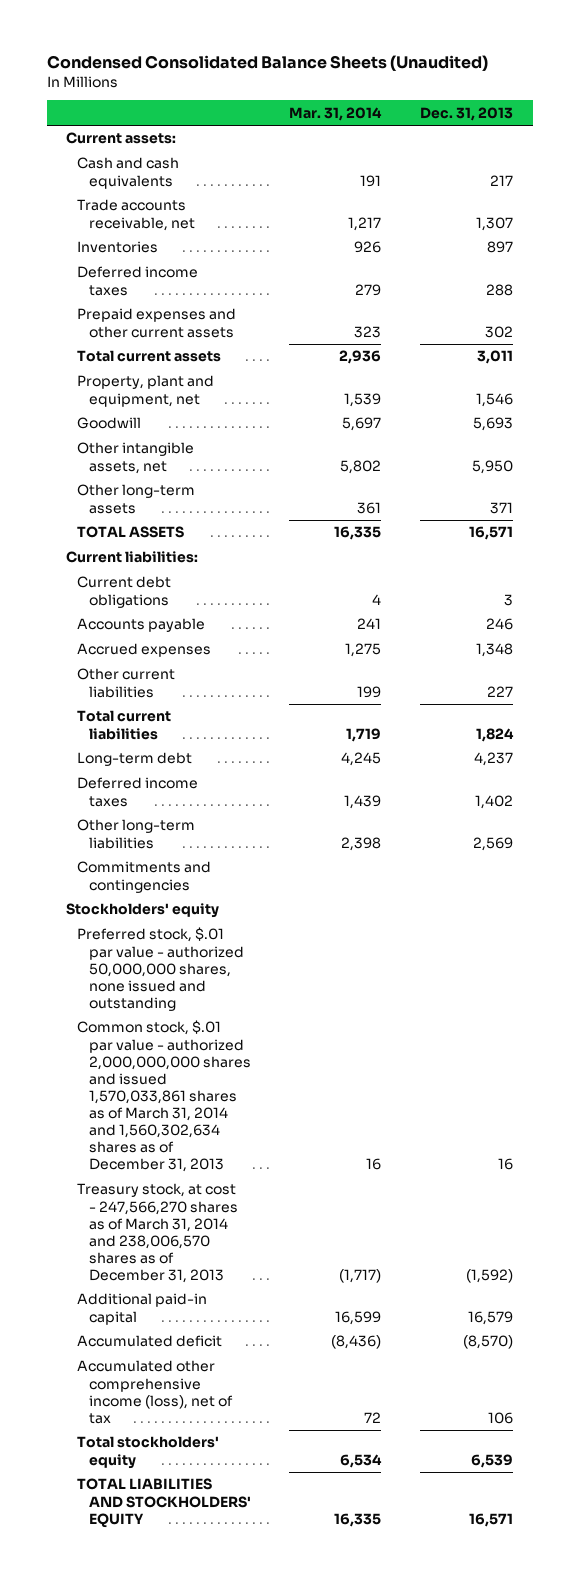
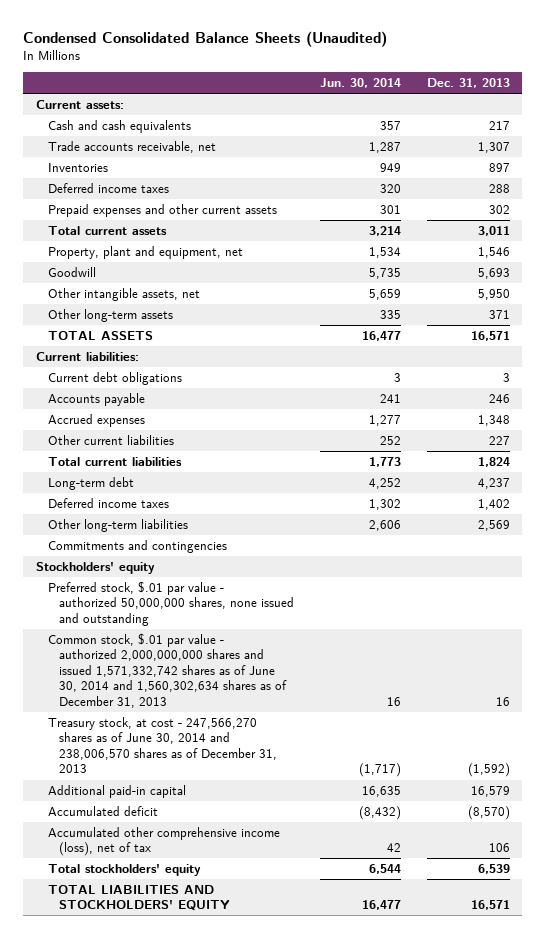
[289,106,383,121] Mar. 31, 2014 -> none
none -> [319,77,401,88] Jun. 30, 2014
[77,1020,251,1173] Common stock, $.01 par value - authorized 2,000,000,000 shares and issued 1,570,033,861 shares as of March 31, 2014 and 1,560,302,634 shares as of December 31, 2013 -> [47,632,288,709] Common stock, $.01 par value - authorized 2,000,000,000 shares and issued 1,571,332,742 shares as of June 30, 2014 and 1,560,302,634 shares as of December 31, 2013
[77,1183,238,1283] Treasury stock, at cost - 247,566,270 shares as of March 31, 2014 and 238,006,570 shares as of December 31, 2013 -> [47,716,278,774] Treasury stock, at cost - 247,566,270 shares as of June 30, 2014 and 238,006,570 shares as of December 31, 2013

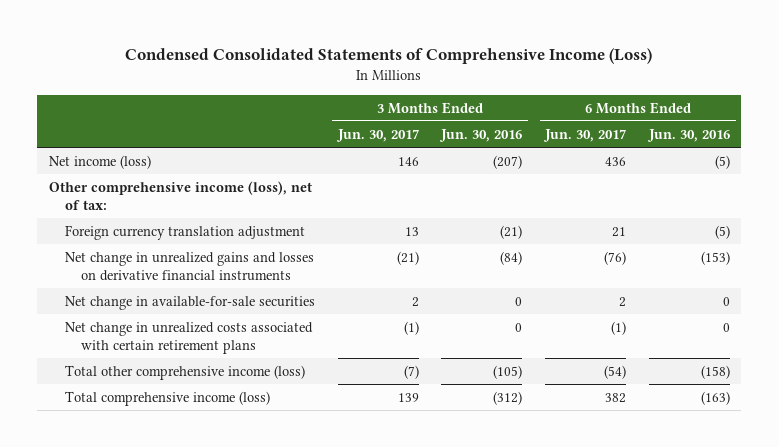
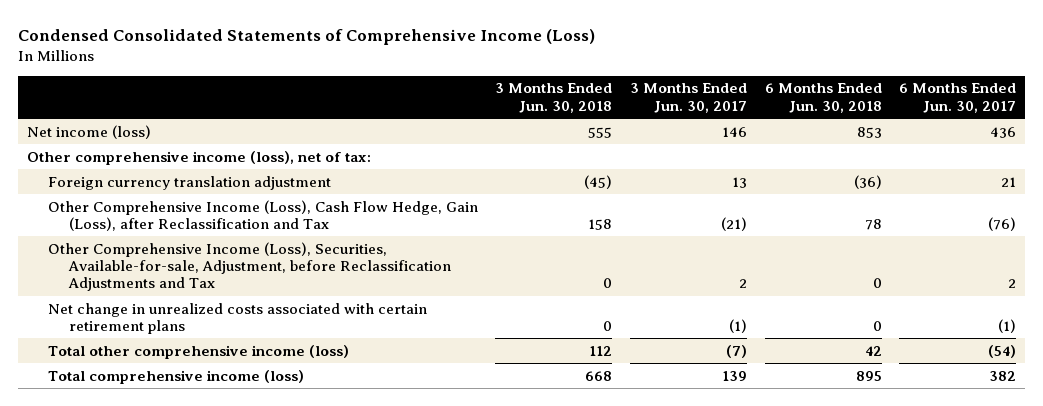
[439,128,523,142] Jun. 30, 2016 -> none
[647,128,731,142] Jun. 30, 2016 -> none
none -> [495,83,613,113] 3 Months Ended Jun. 30, 2018
none -> [764,83,882,113] 6 Months Ended Jun. 30, 2018
[64,295,315,310] Net change in available-for-sale securities -> none
[64,251,314,281] Net change in unrealized gains and losses on derivative financial instruments -> [47,199,478,231] Other Comprehensive Income (Loss), Cash Flow Hedge, Gain (Loss), after Reclassification and Tax
none -> [47,241,451,292] Other Comprehensive Income (Loss), Securities, Available-for-sale, Adjustment, before Reclassification Adjustments and Tax

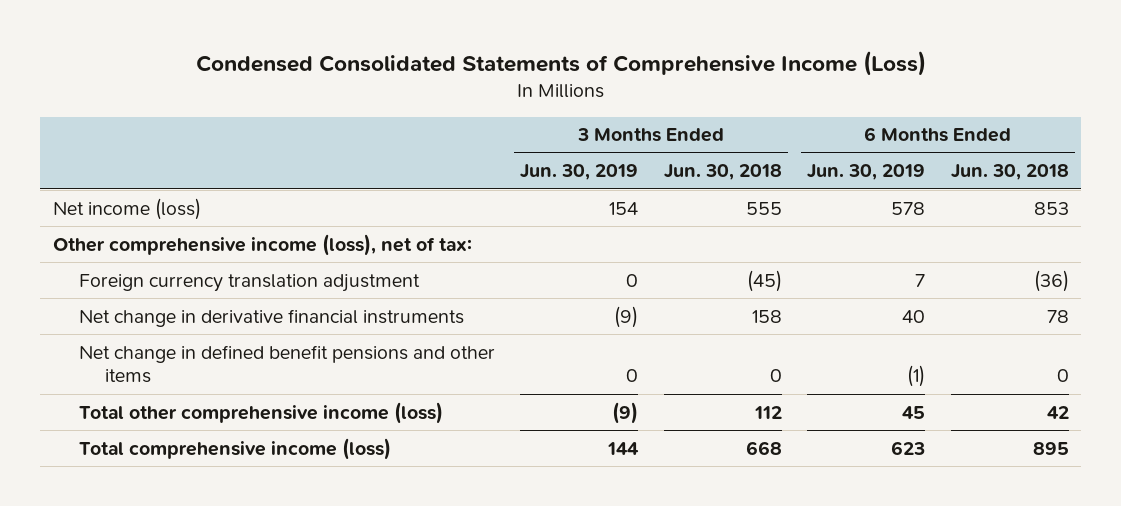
[630,83,748,113] 3 Months Ended Jun. 30, 2017 -> none
[899,83,1017,113] 6 Months Ended Jun. 30, 2017 -> none
none -> [520,164,639,181] Jun. 30, 2019
none -> [807,164,926,181] Jun. 30, 2019
[47,241,451,292] Other Comprehensive Income (Loss), Securities, Available-for-sale, Adjustment, before Reclassification Adjustments and Tax -> none
[47,199,478,231] Other Comprehensive Income (Loss), Cash Flow Hedge, Gain (Loss), after Reclassification and Tax -> [78,308,464,327] Net change in derivative financial instruments
[47,302,427,334] Net change in unrealized costs associated with certain retirement plans -> [78,344,495,384] Net change in defined benefit pensions and other items

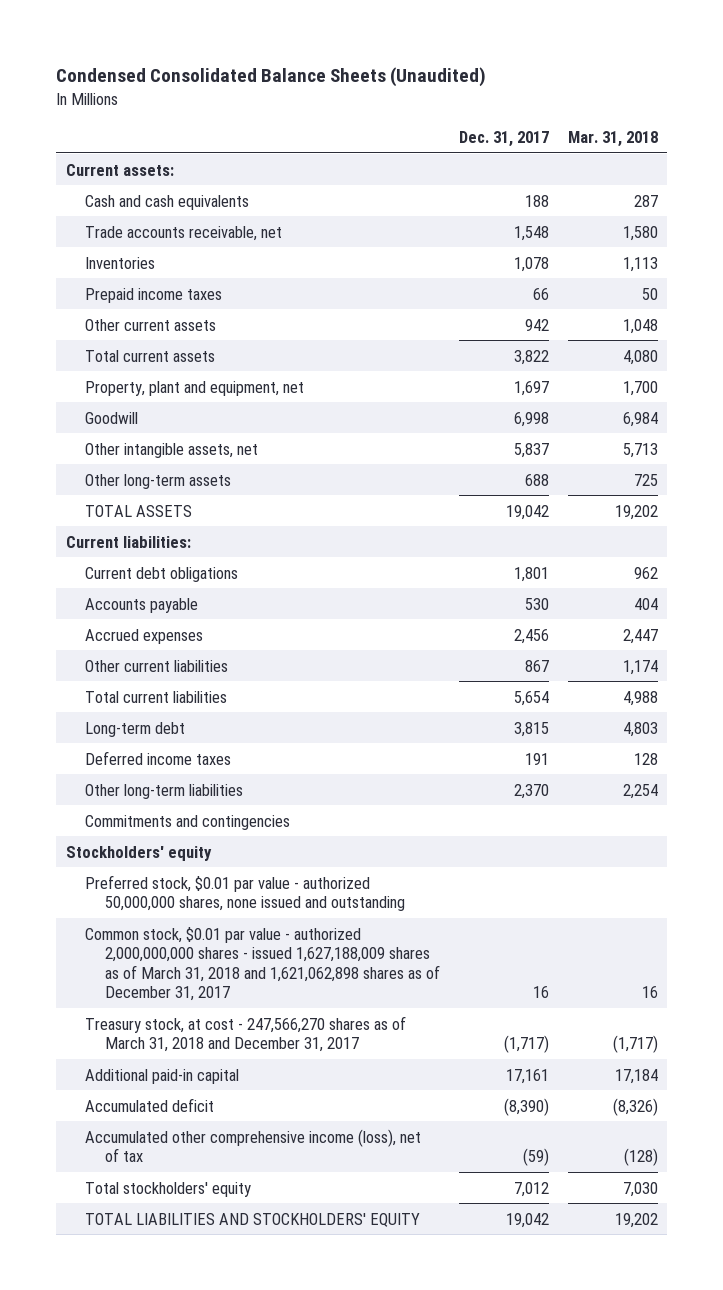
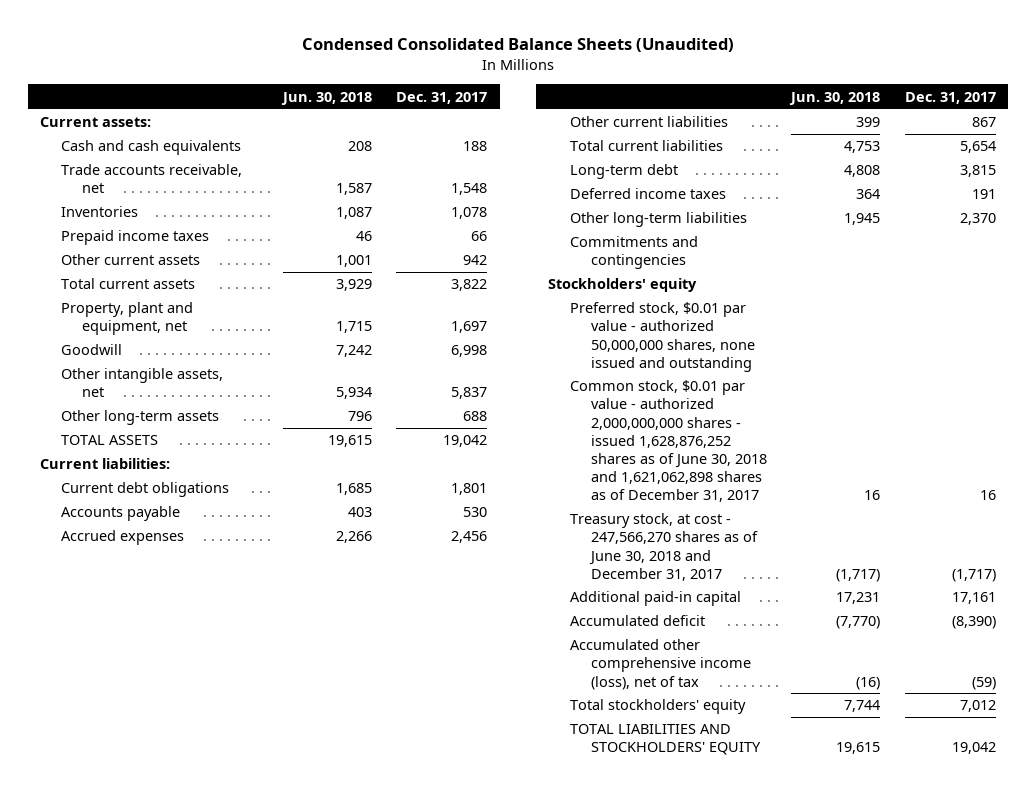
[567,130,658,147] Mar. 31, 2018 -> none
none -> [280,91,372,105] Jun. 30, 2018
[85,926,441,1002] Common stock, $0.01 par value - authorized 2,000,000,000 shares - issued 1,627,188,009 shares as of March 31, 2018 and 1,621,062,898 shares as of December 31, 2017 -> [569,380,767,502] Common stock, $0.01 par value - authorized 2,000,000,000 shares - issued 1,628,876,252 shares as of June 30, 2018 and 1,621,062,898 shares as of December 31, 2017
[85,1015,407,1053] Treasury stock, at cost - 247,566,270 shares as of March 31, 2018 and December 31, 2017 -> [569,513,758,581] Treasury stock, at cost - 247,566,270 shares as of June 30, 2018 and December 31, 2017

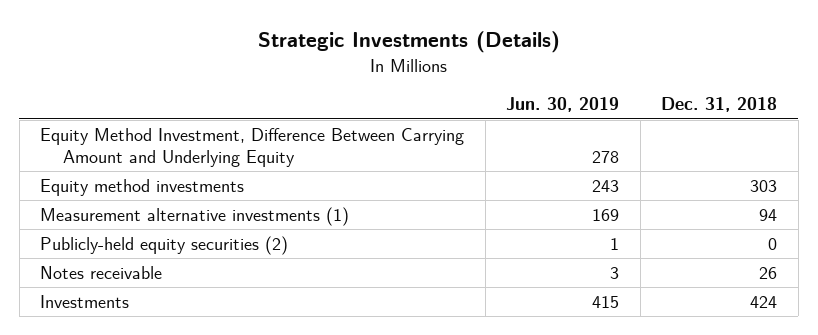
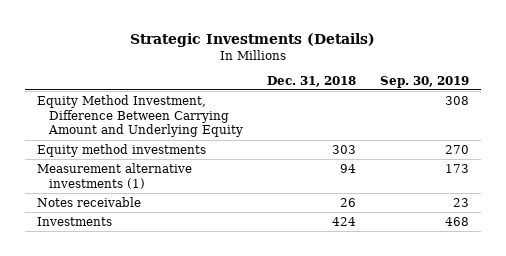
[506,97,620,113] Jun. 30, 2019 -> none
none -> [380,75,470,88] Sep. 30, 2019
[40,235,289,255] Publicly-held equity securities (2) -> none

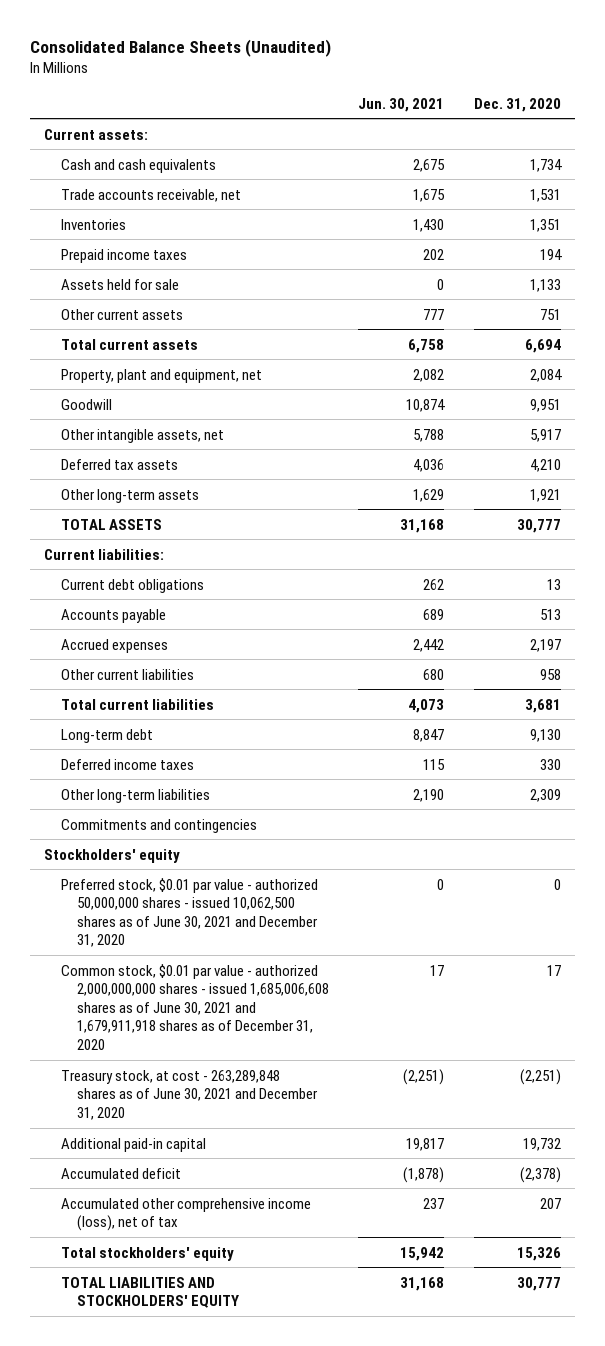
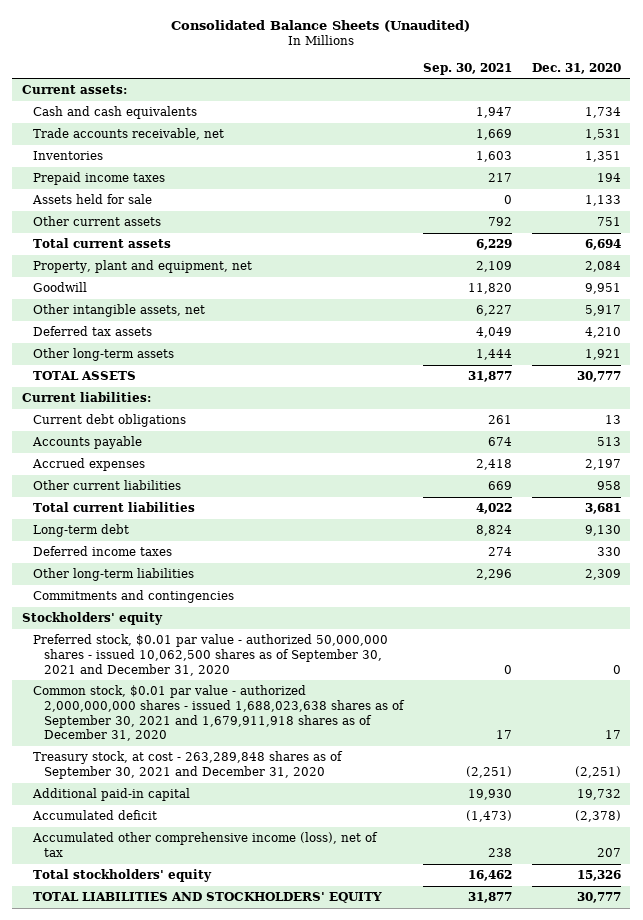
[358,97,445,112] Jun. 30, 2021 -> none
none -> [422,62,512,75] Sep. 30, 2021
[60,877,318,948] Preferred stock, $0.01 par value - authorized 50,000,000 shares - issued 10,062,500 shares as of June 30, 2021 and December 31, 2020 -> [32,634,388,676] Preferred stock, $0.01 par value - authorized 50,000,000 shares - issued 10,062,500 shares as of September 30, 2021 and December 31, 2020
[60,963,329,1050] Common stock, $0.01 par value - authorized 2,000,000,000 shares - issued 1,685,006,608 shares as of June 30, 2021 and 1,679,911,918 shares as of December 31, 2020 -> [32,685,405,742] Common stock, $0.01 par value - authorized 2,000,000,000 shares - issued 1,688,023,638 shares as of September 30, 2021 and 1,679,911,918 shares as of December 31, 2020
[60,1069,318,1120] Treasury stock, at cost - 263,289,848 shares as of June 30, 2021 and December 31, 2020 -> [32,751,343,779] Treasury stock, at cost - 263,289,848 shares as of September 30, 2021 and December 31, 2020

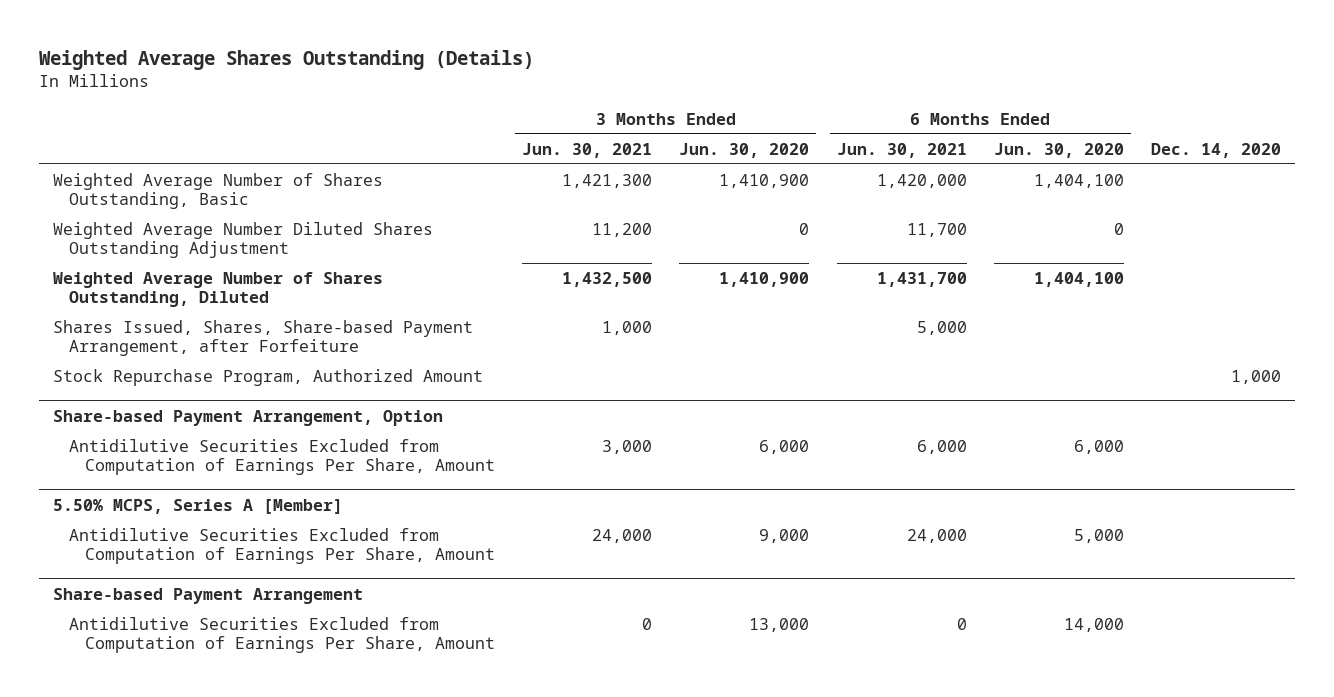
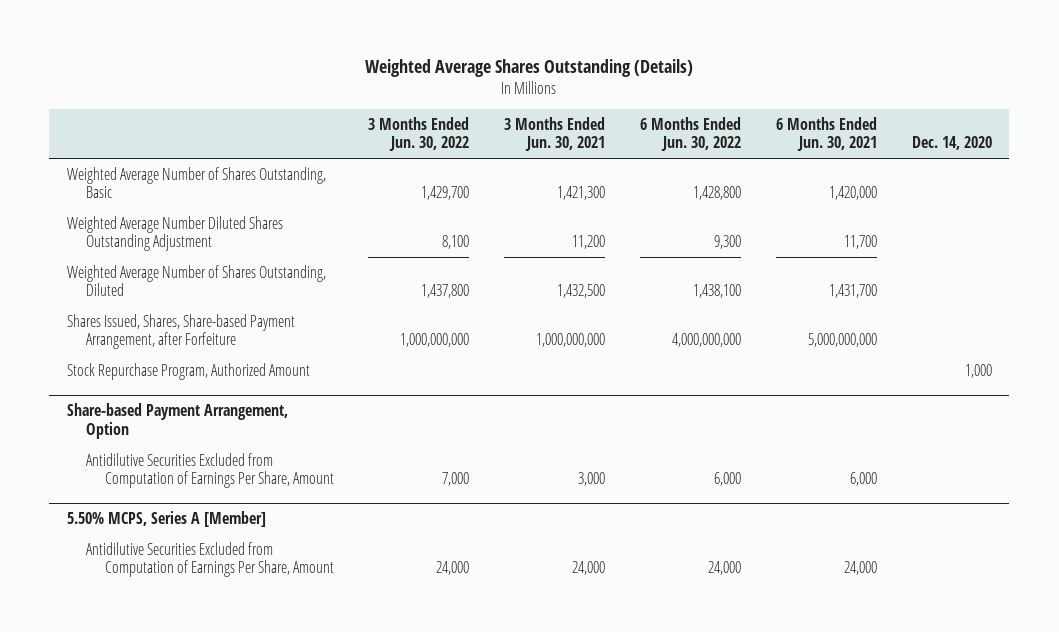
[679,142,810,158] Jun. 30, 2020 -> none
[993,142,1124,158] Jun. 30, 2020 -> none
none -> [368,116,470,152] 3 Months Ended Jun. 30, 2022
none -> [640,116,742,152] 6 Months Ended Jun. 30, 2022
[602,320,653,335] 1,000 -> [536,333,606,348] 1,000,000,000
[916,320,967,335] 5,000 -> [807,333,877,348] 5,000,000,000
[53,587,364,604] Share-based Payment Arrangement -> none
[68,616,495,654] Antidilutive Securities Excluded from Computation of Earnings Per Share, Amount -> none

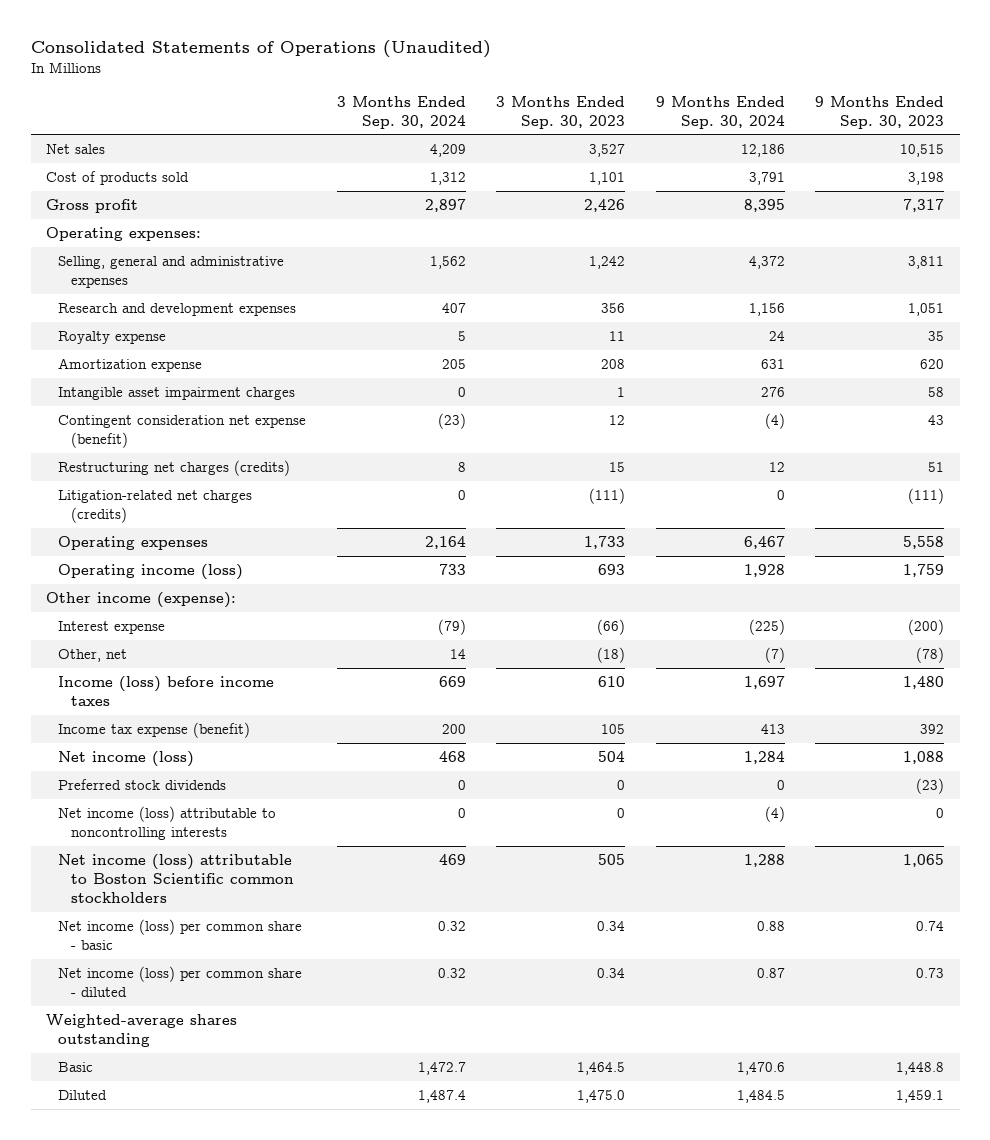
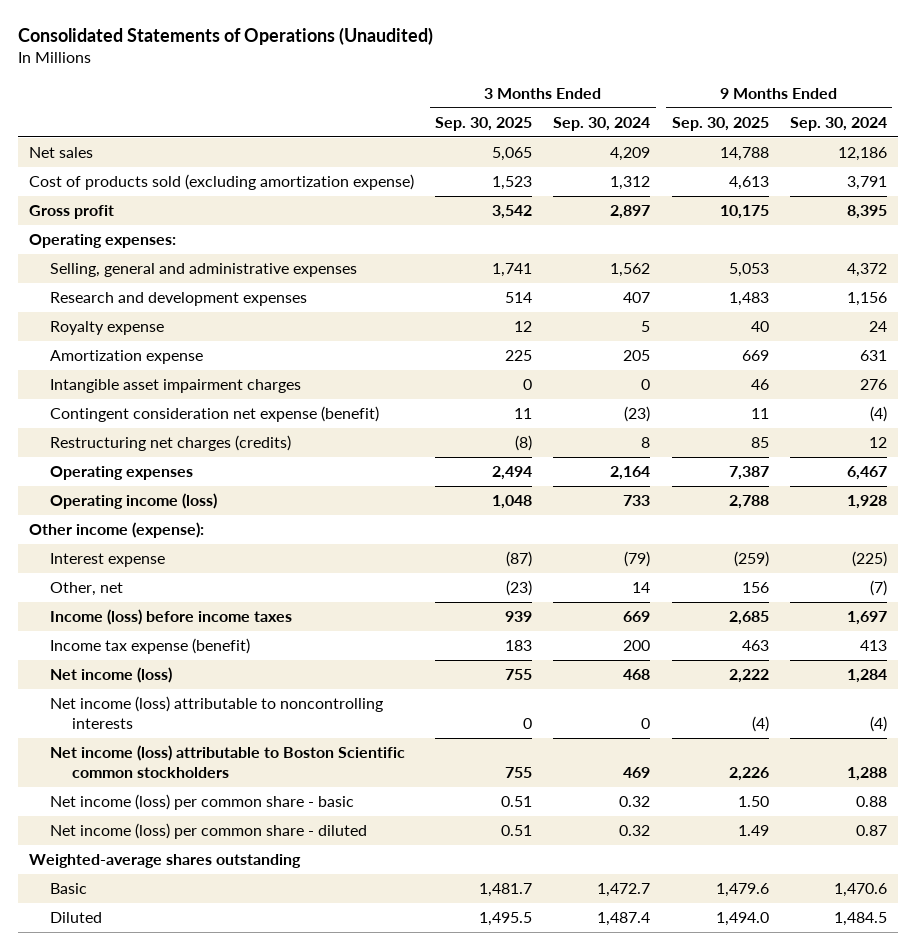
[496,95,626,129] 3 Months Ended Sep. 30, 2023 -> none
[815,95,945,129] 9 Months Ended Sep. 30, 2023 -> none
none -> [435,116,533,131] Sep. 30, 2025
none -> [671,116,769,131] Sep. 30, 2025
[45,170,189,185] Cost of products sold -> [29,174,415,191] Cost of products sold (excluding amortization expense)
[58,489,253,523] Litigation-related net charges (credits) -> none
[58,778,227,790] Preferred stock dividends -> none

